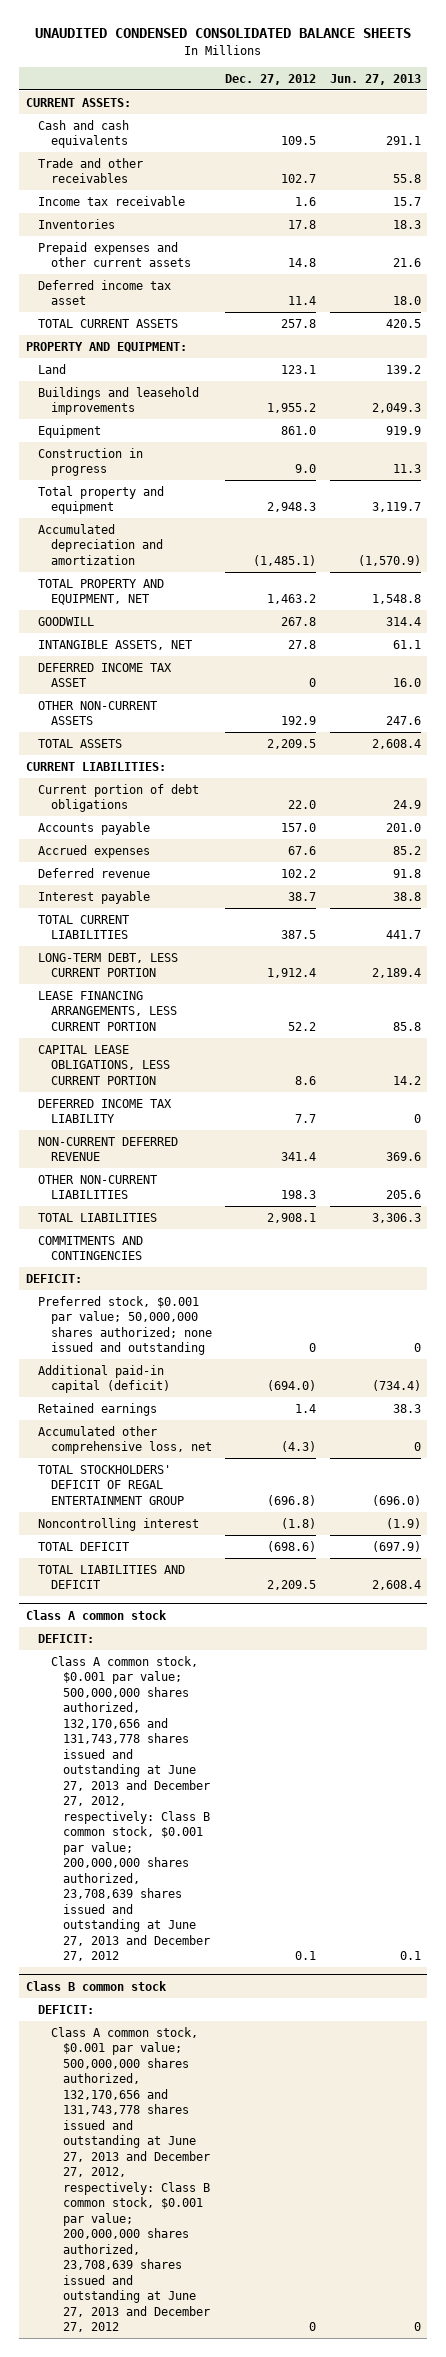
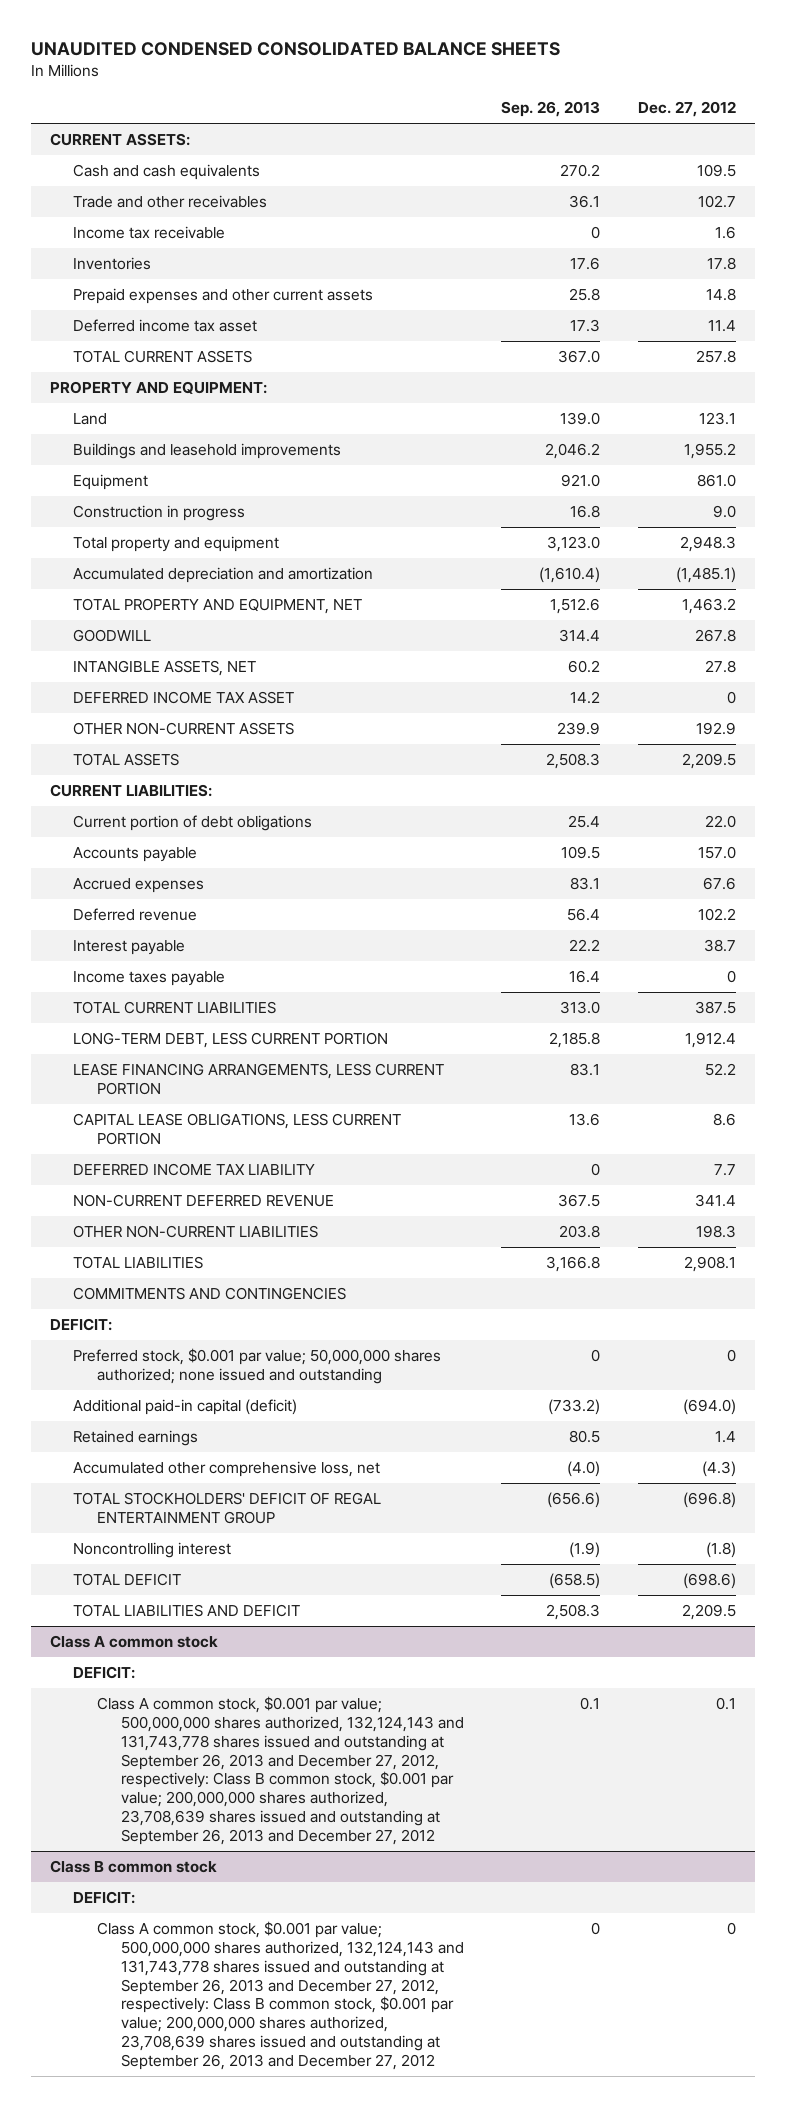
[329,73,421,85] Jun. 27, 2013 -> none
none -> [501,101,601,118] Sep. 26, 2013
none -> [73,971,226,987] Income taxes payable
[50,1655,211,1962] Class A common stock, $0.001 par value; 500,000,000 shares authorized, 132,170,656 and 131,743,778 shares issued and outstanding at June 27, 2013 and December 27, 2012, respectively: Class B common stock, $0.001 par value; 200,000,000 shares authorized, 23,708,639 shares issued and outstanding at June 27, 2013 and December 27, 2012 -> [96,1696,464,1845] Class A common stock, $0.001 par value; 500,000,000 shares authorized, 132,124,143 and 131,743,778 shares issued and outstanding at September 26, 2013 and December 27, 2012, respectively: Class B common stock, $0.001 par value; 200,000,000 shares authorized, 23,708,639 shares issued and outstanding at September 26, 2013 and December 27, 2012
[50,2026,211,2333] Class A common stock, $0.001 par value; 500,000,000 shares authorized, 132,170,656 and 131,743,778 shares issued and outstanding at June 27, 2013 and December 27, 2012, respectively: Class B common stock, $0.001 par value; 200,000,000 shares authorized, 23,708,639 shares issued and outstanding at June 27, 2013 and December 27, 2012 -> [96,1921,464,2070] Class A common stock, $0.001 par value; 500,000,000 shares authorized, 132,124,143 and 131,743,778 shares issued and outstanding at September 26, 2013 and December 27, 2012, respectively: Class B common stock, $0.001 par value; 200,000,000 shares authorized, 23,708,639 shares issued and outstanding at September 26, 2013 and December 27, 2012

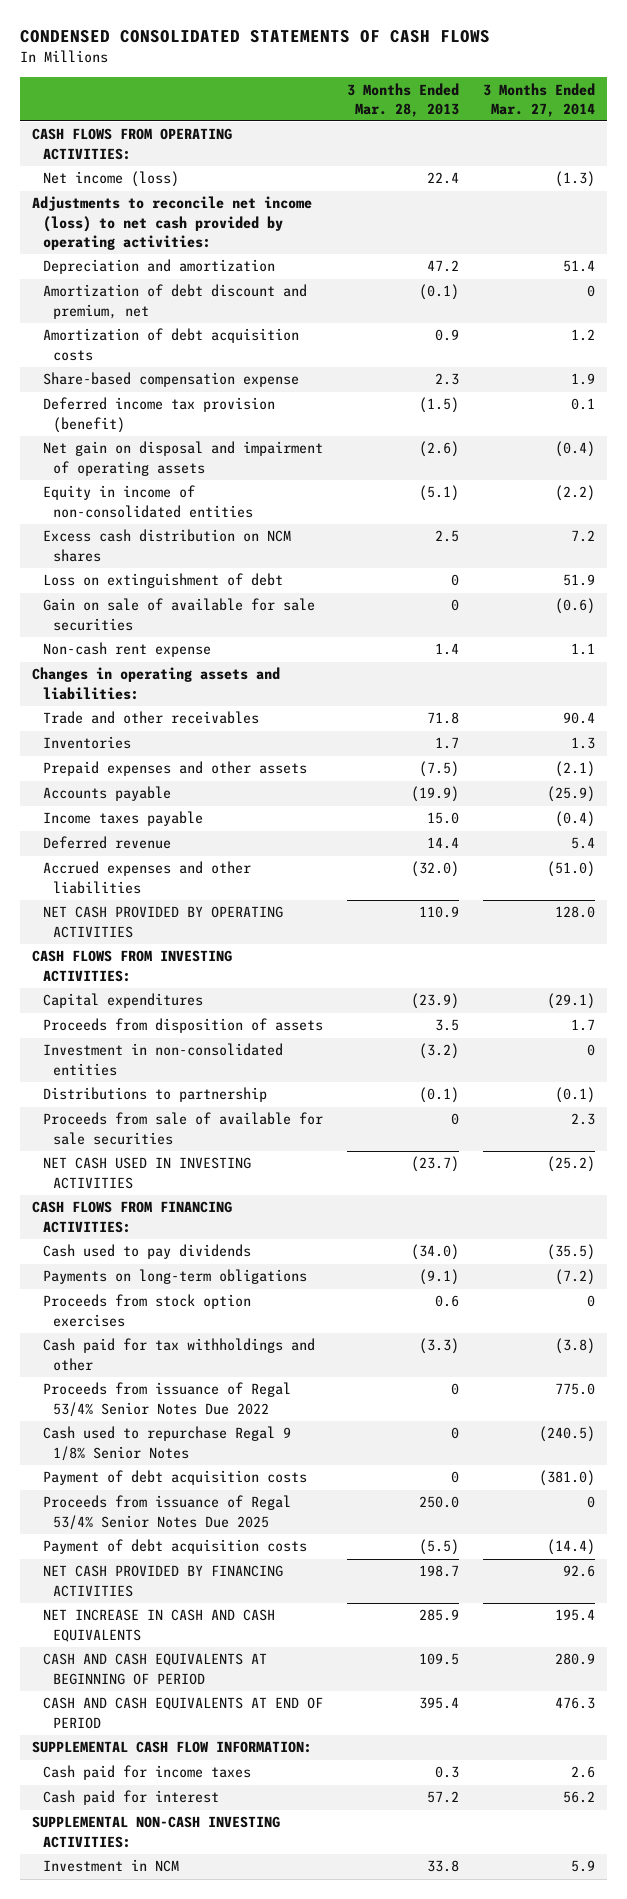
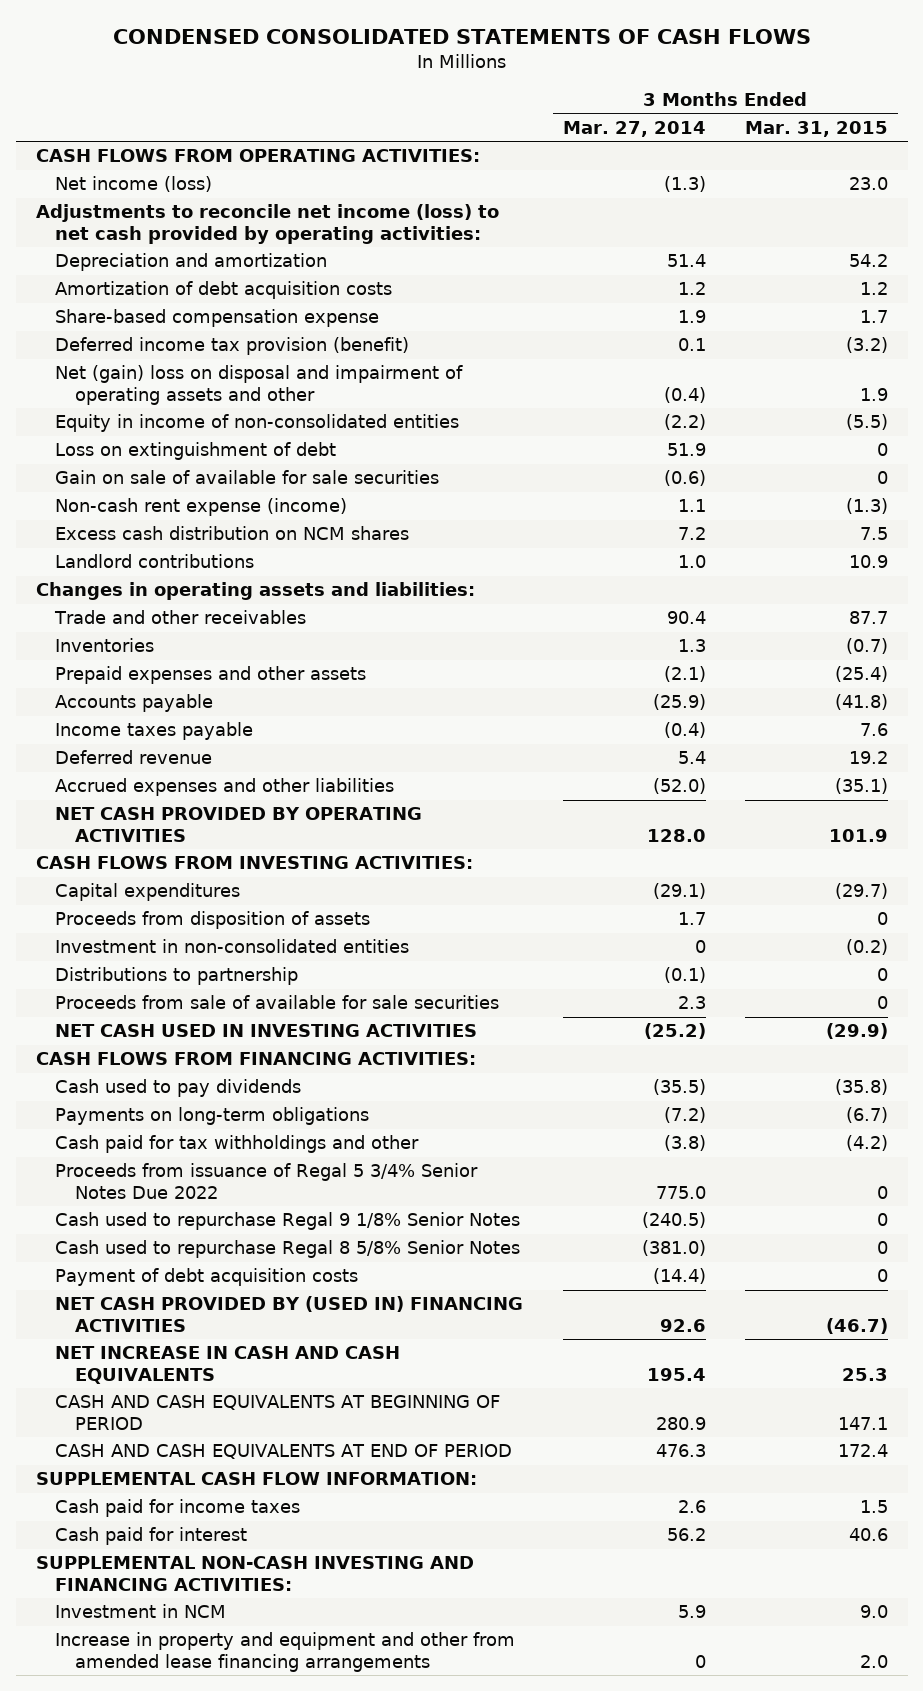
[346,82,459,117] 3 Months Ended Mar. 28, 2013 -> none
none -> [744,120,888,137] Mar. 31, 2015
[42,284,307,319] Amortization of debt discount and premium, net -> none
[42,441,323,476] Net gain on disposal and impairment of operating assets -> [55,365,464,405] Net (gain) loss on disposal and impairment of operating assets and other
[42,642,211,658] Non-cash rent expense -> [55,498,348,517] Non-cash rent expense (income)
[42,529,291,562] Excess cash distribution on NCM shares -> [55,526,410,541] Excess cash distribution on NCM shares
none -> [55,554,255,569] Landlord contributions
[547,861,596,878] (51.0) -> [652,778,706,795] (52.0)
[42,1294,251,1327] Proceeds from stock option exercises -> none
[42,1382,291,1417] Proceeds from issuance of Regal 53/4% Senior Notes Due 2022 -> [55,1163,479,1199] Proceeds from issuance of Regal 5 3/4% Senior Notes Due 2022
[42,1495,291,1530] Proceeds from issuance of Regal 53/4% Senior Notes Due 2025 -> none
[42,1470,307,1486] Payment of debt acquisition costs -> [55,1240,521,1259] Cash used to repurchase Regal 8 5/8% Senior Notes
[42,1565,283,1597] NET CASH PROVIDED BY FINANCING ACTIVITIES -> [55,1296,524,1332] NET CASH PROVIDED BY (USED IN) FINANCING ACTIVITIES
[31,1816,280,1848] SUPPLEMENTAL NON-CASH INVESTING ACTIVITIES: -> [35,1556,474,1591] SUPPLEMENTAL NON-CASH INVESTING AND FINANCING ACTIVITIES:
none -> [55,1632,516,1672] Increase in property and equipment and other from amended lease financing arrangements

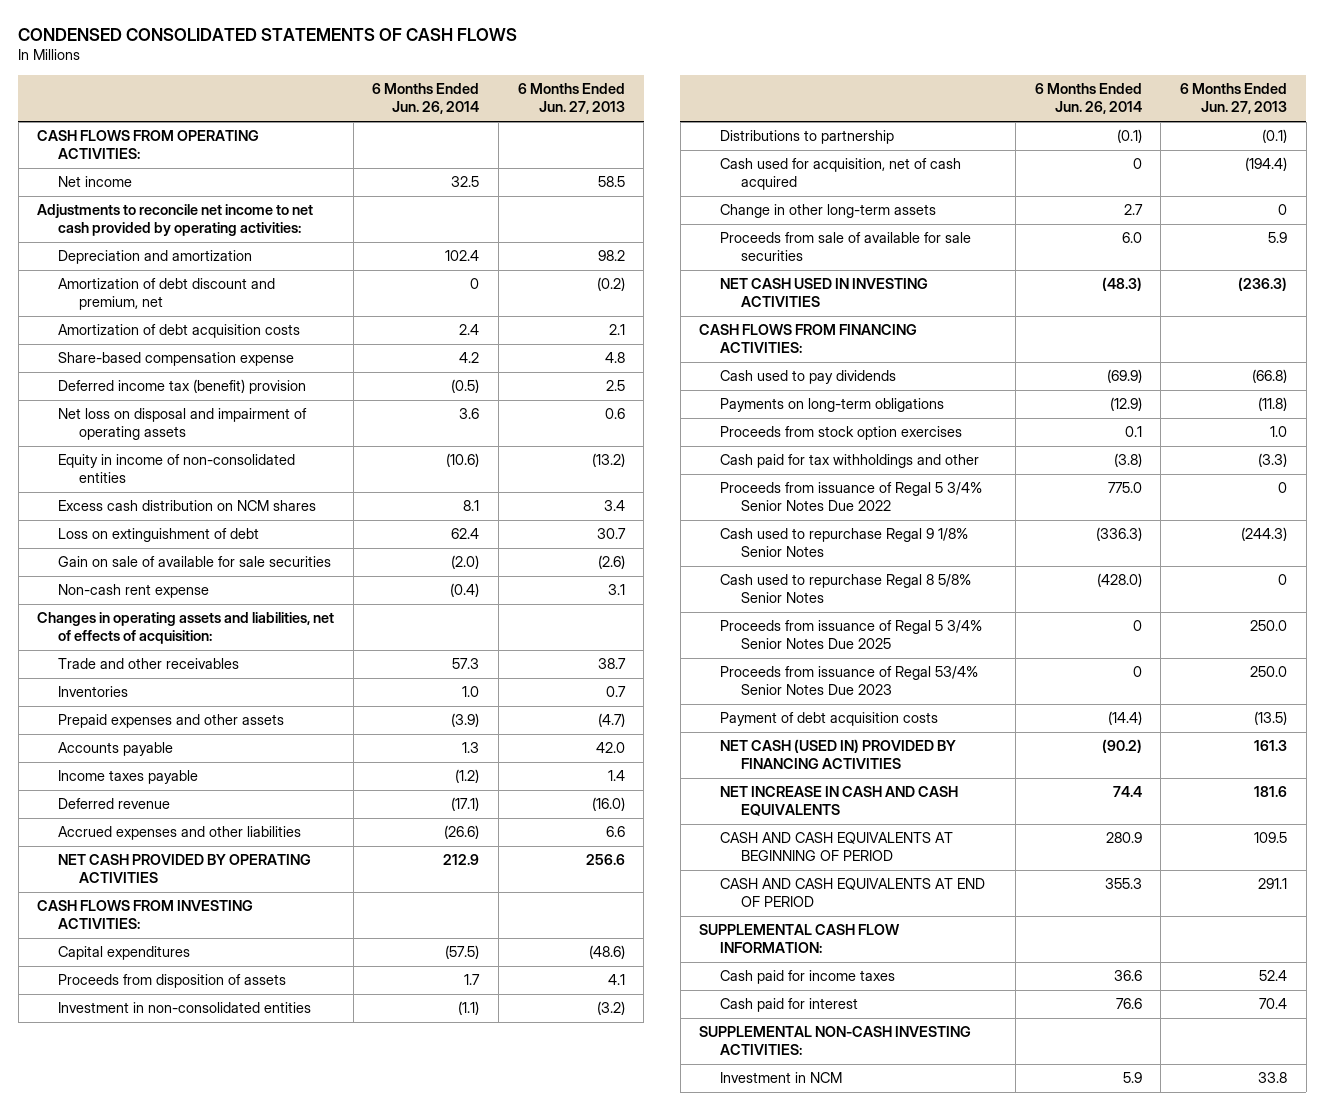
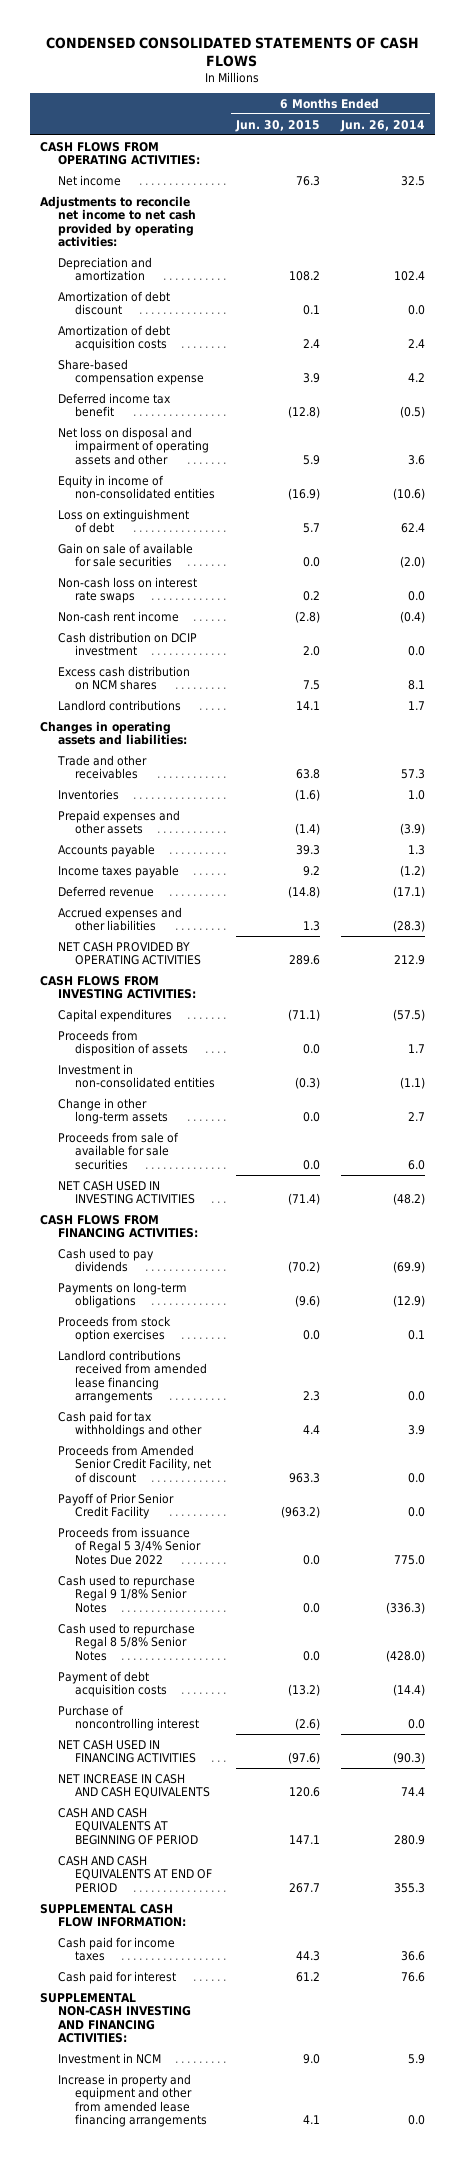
[517,83,625,115] 6 Months Ended Jun. 27, 2013 -> none
none -> [234,119,320,132] Jun. 30, 2015
[58,278,276,311] Amortization of debt discount and premium, net -> [57,290,170,316] Amortization of debt discount
[470,278,480,290] 0 -> [407,305,425,316] 0.0
[58,379,307,395] Deferred income tax (benefit) provision -> [57,392,171,418] Deferred income tax benefit
[58,408,308,441] Net loss on disposal and impairment of operating assets -> [57,426,210,465] Net loss on disposal and impairment of operating assets and other
none -> [57,576,197,604] Non-cash loss on interest rate swaps
[58,584,210,599] Non-cash rent expense -> [57,610,179,622] Non-cash rent income
none -> [57,631,197,657] Cash distribution on DCIP investment
[58,500,317,512] Excess cash distribution on NCM shares -> [57,665,190,691] Excess cash distribution on NCM shares
none -> [57,699,181,711] Landlord contributions
[37,612,335,645] Changes in operating assets and liabilities, net of effects of acquisition: -> [39,720,187,746] Changes in operating assets and liabilities:
[444,825,480,840] (26.6) -> [392,920,425,933] (28.3)
[720,130,895,145] Distributions to partnership -> none
[720,158,962,191] Cash used for acquisition, net of cash acquired -> none
[1101,277,1142,292] (48.3) -> [392,1193,425,1206] (48.2)
none -> [57,1349,208,1404] Landlord contributions received from amended lease financing arrangements
[1113,453,1142,468] (3.8) -> [407,1425,425,1436] 3.9
none -> [57,1444,212,1483] Proceeds from Amended Senior Credit Facility, net of discount
none -> [57,1492,174,1520] Payoff of Prior Senior Credit Facility
[720,620,983,650] Proceeds from issuance of Regal 5 3/4% Senior Notes Due 2025 -> none
[720,666,979,696] Proceeds from issuance of Regal 53/4% Senior Notes Due 2023 -> none
none -> [57,1704,200,1732] Purchase of noncontrolling interest
[720,739,957,770] NET CASH (USED IN) PROVIDED BY FINANCING ACTIVITIES -> [57,1739,197,1764] NET CASH USED IN FINANCING ACTIVITIES
[1101,739,1142,754] (90.2) -> [392,1752,425,1765] (90.3)
[699,1026,972,1056] SUPPLEMENTAL NON-CASH INVESTING ACTIVITIES: -> [39,1992,191,2044] SUPPLEMENTAL NON-CASH INVESTING AND FINANCING ACTIVITIES:
none -> [57,2073,208,2128] Increase in property and equipment and other from amended lease financing arrangements

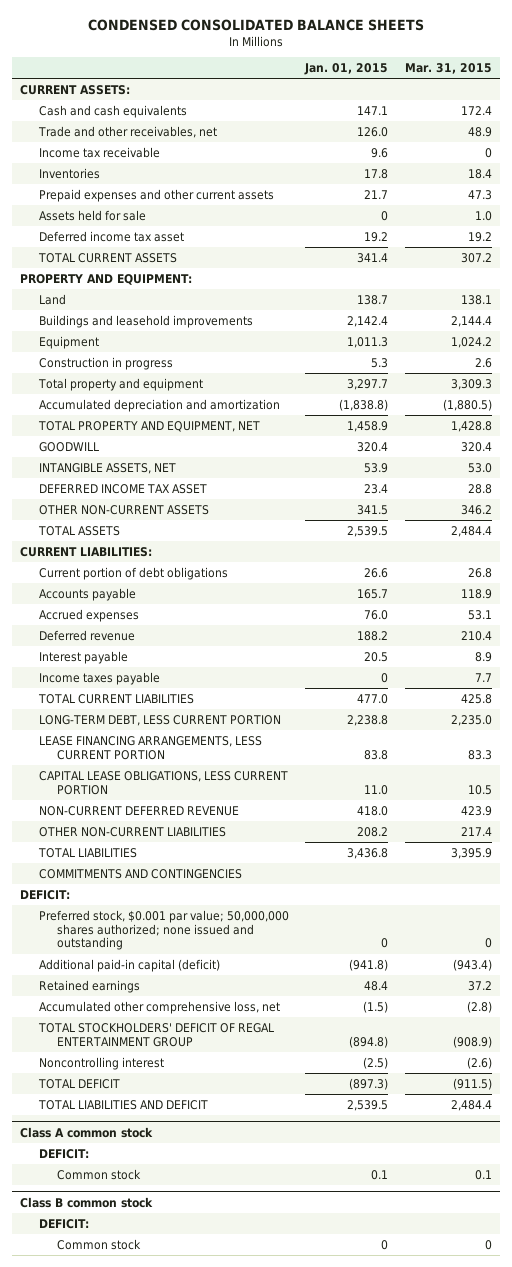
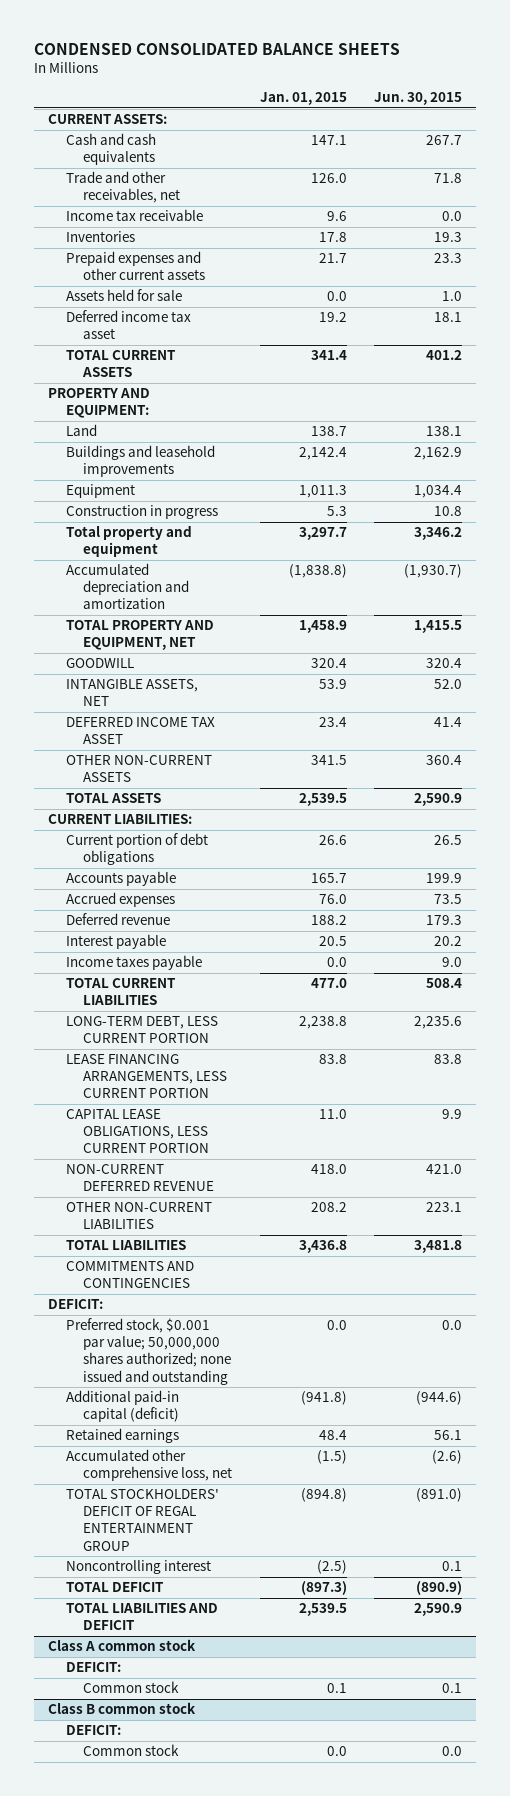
[404,62,492,74] Mar. 31, 2015 -> none
none -> [374,92,463,106] Jun. 30, 2015
[381,210,389,221] 0 -> [326,291,347,302] 0.0
[381,672,389,683] 0 -> [326,957,347,968] 0.0
[381,938,389,949] 0 -> [326,1320,347,1331] 0.0
[381,1239,389,1250] 0 -> [326,1746,347,1757] 0.0

